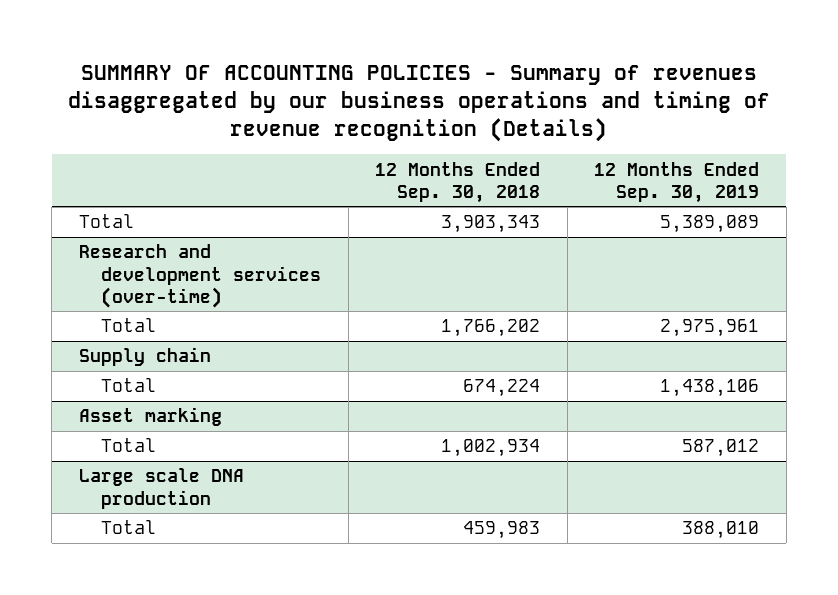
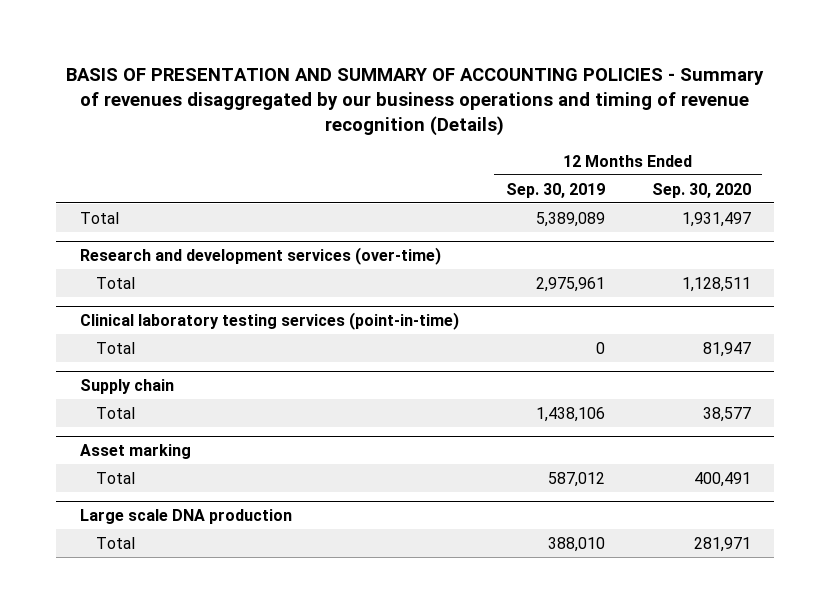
[67,64,770,143] SUMMARY OF ACCOUNTING POLICIES - Summary of revenues disaggregated by our business operations and timing of revenue recognition (Details) -> [66,68,765,137] BASIS OF PRESENTATION AND SUMMARY OF ACCOUNTING POLICIES - Summary of revenues disaggregated by our business operations and timing of revenue recognition (Details)
[375,161,541,203] 12 Months Ended Sep. 30, 2018 -> none
none -> [651,182,751,198] Sep. 30, 2020
none -> [79,312,459,331] Clinical laboratory testing services (point-in-time)
none -> [96,341,136,354] Total

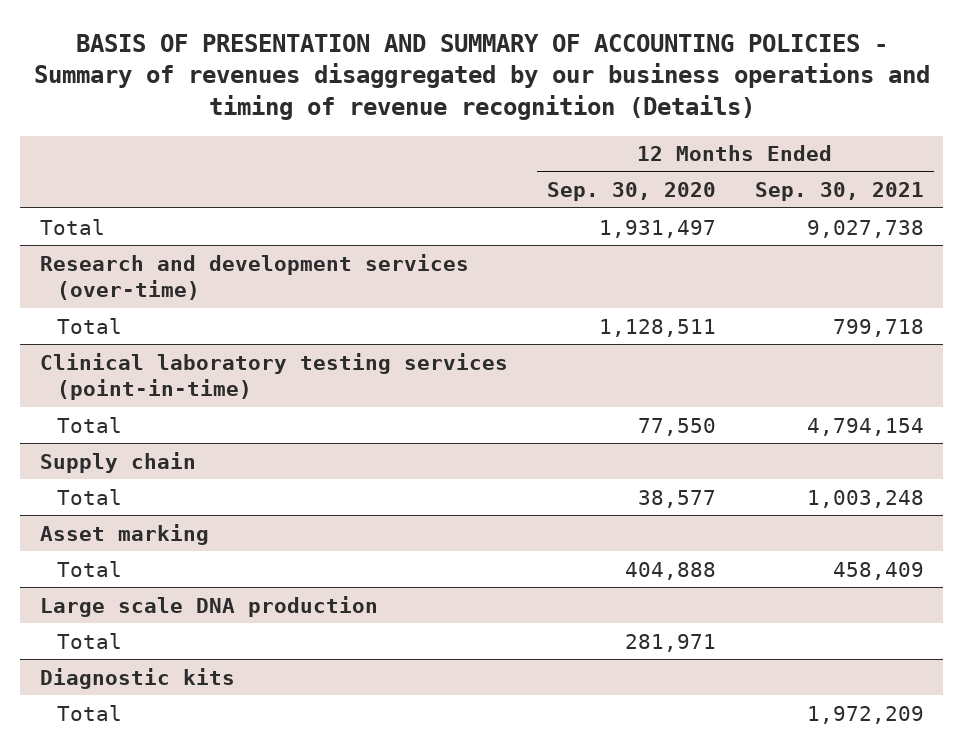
[505,182,605,198] Sep. 30, 2019 -> none
none -> [754,182,924,202] Sep. 30, 2021
[702,341,751,357] 81,947 -> [637,417,716,436] 77,550
[693,471,751,487] 400,491 -> [624,561,716,580] 404,888
none -> [39,667,235,689] Diagnostic kits
none -> [56,704,122,721] Total

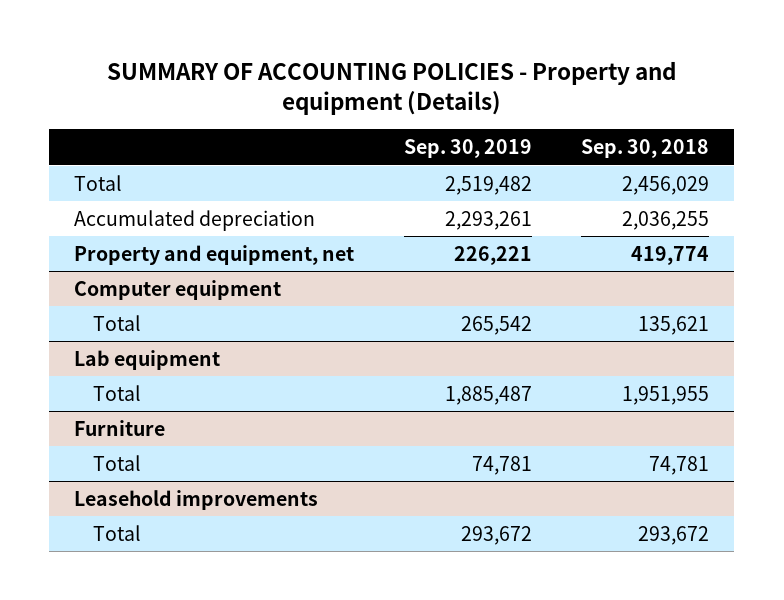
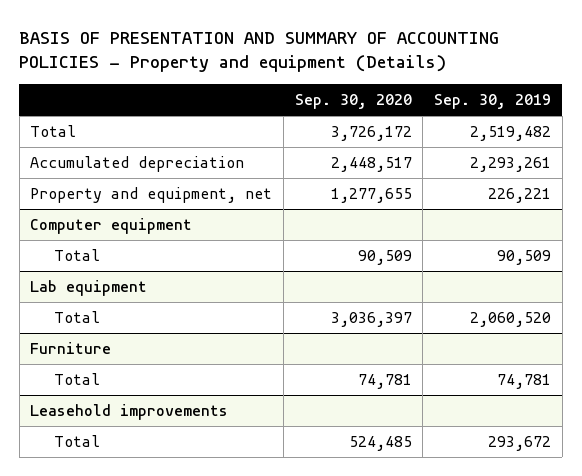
[106,60,676,115] SUMMARY OF ACCOUNTING POLICIES - Property and equipment (Details) -> [19,31,500,73] BASIS OF PRESENTATION AND SUMMARY OF ACCOUNTING POLICIES - Property and equipment (Details)
[581,138,710,158] Sep. 30, 2018 -> none
none -> [294,94,412,110] Sep. 30, 2020
[460,315,532,335] 265,542 -> [497,250,552,266] 90,509
[444,385,532,405] 1,885,487 -> [470,312,552,328] 2,060,520

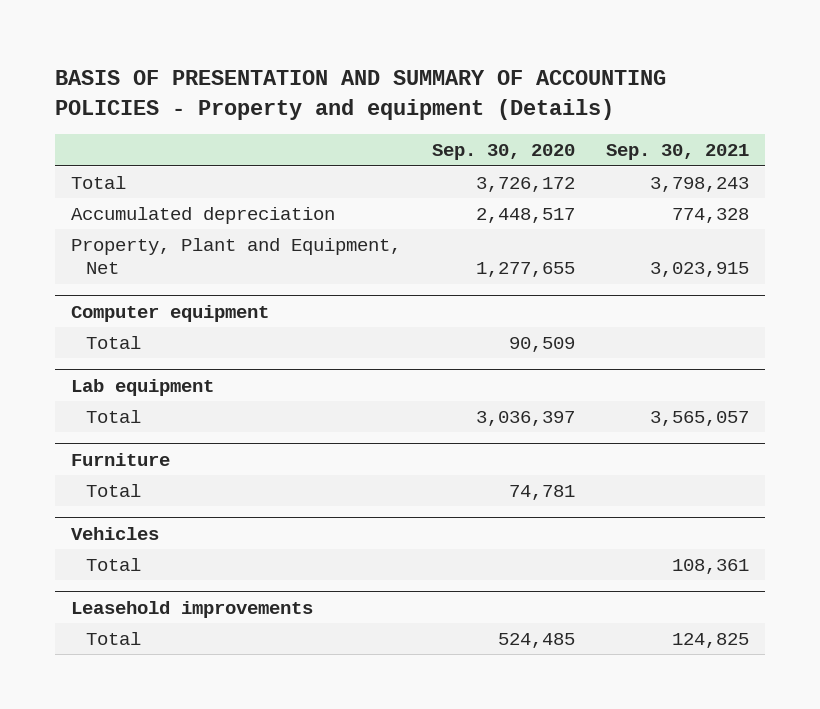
[434,94,552,110] Sep. 30, 2019 -> none
none -> [606,144,750,161] Sep. 30, 2021
[30,187,273,204] Property and equipment, net -> [70,237,401,275] Property, Plant and Equipment, Net
none -> [70,526,159,540] Vehicles
none -> [85,557,141,571] Total

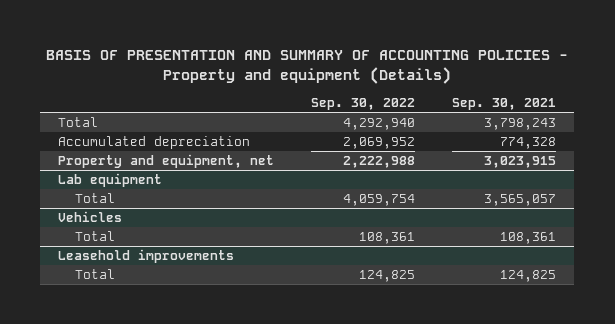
[432,144,576,161] Sep. 30, 2020 -> none
none -> [311,98,416,111] Sep. 30, 2022
[70,304,269,322] Computer equipment -> none
[85,335,141,349] Total -> none
[70,237,401,275] Property, Plant and Equipment, Net -> [58,153,275,168] Property and equipment, net
[70,452,170,466] Furniture -> none
[85,483,141,497] Total -> none

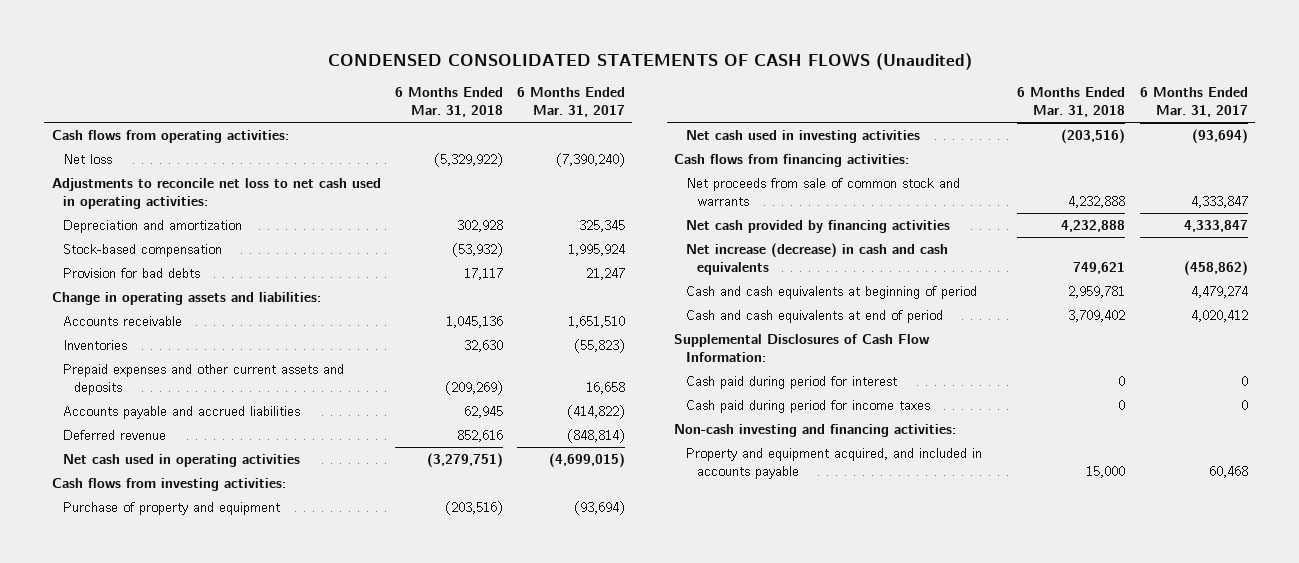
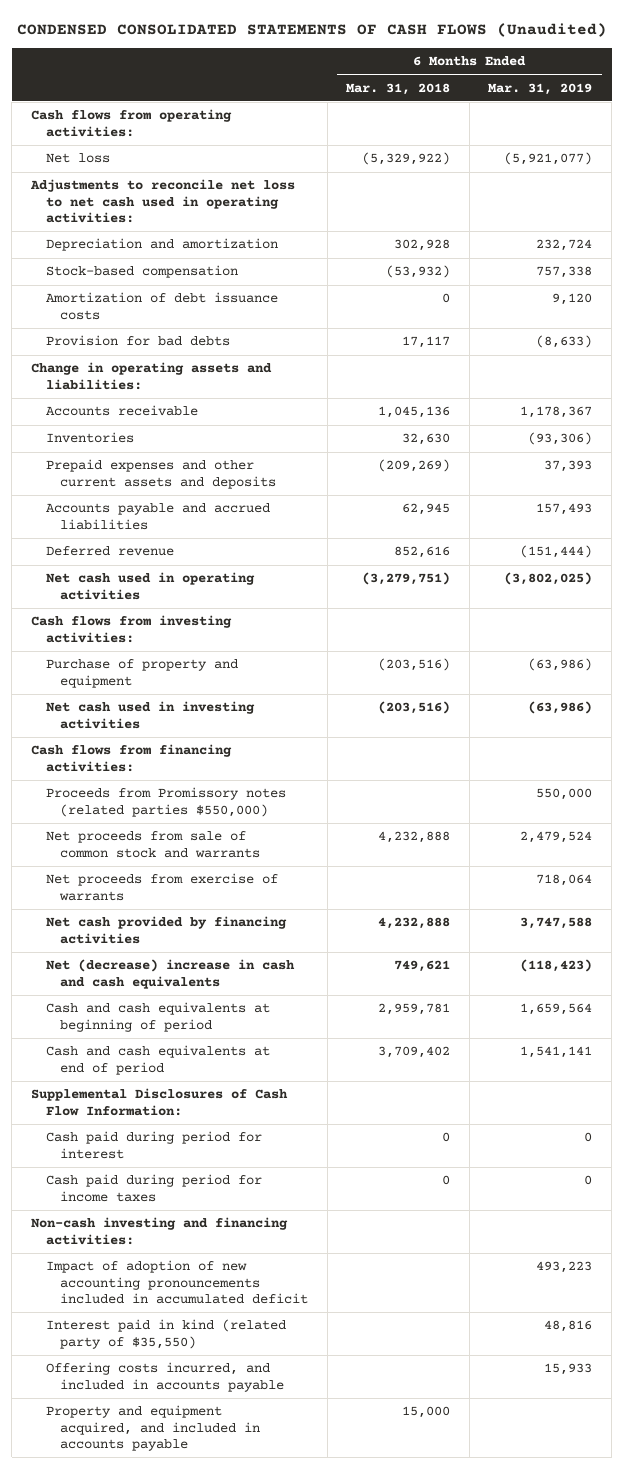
[516,87,625,118] 6 Months Ended Mar. 31, 2017 -> none
none -> [488,82,593,95] Mar. 31, 2019
none -> [45,292,278,320] Amortization of debt issuance costs
none -> [45,787,286,817] Proceeds from Promissory notes (related parties $550,000)
none -> [45,873,278,901] Net proceeds from exercise of warrants
[685,242,948,275] Net increase (decrease) in cash and cash equivalents -> [45,959,295,989] Net (decrease) increase in cash and cash equivalents
none -> [45,1260,309,1305] Impact of adoption of new accounting pronouncements included in accumulated deficit
none -> [45,1319,286,1349] Interest paid in kind (related party of $35,550)
none -> [45,1362,285,1392] Offering costs incurred, and included in accounts payable

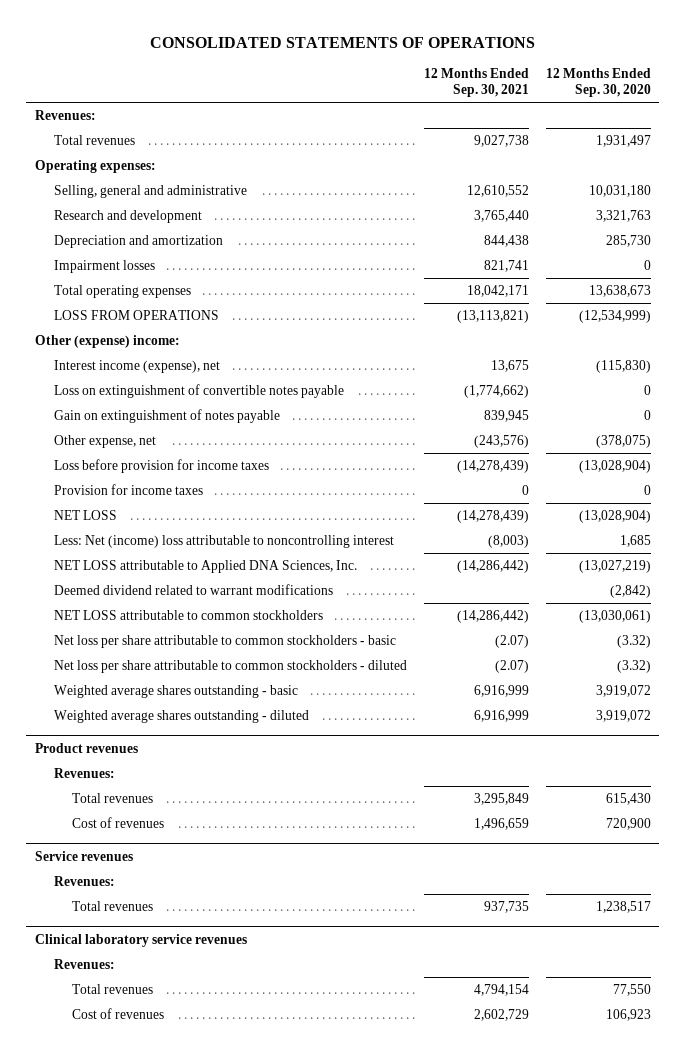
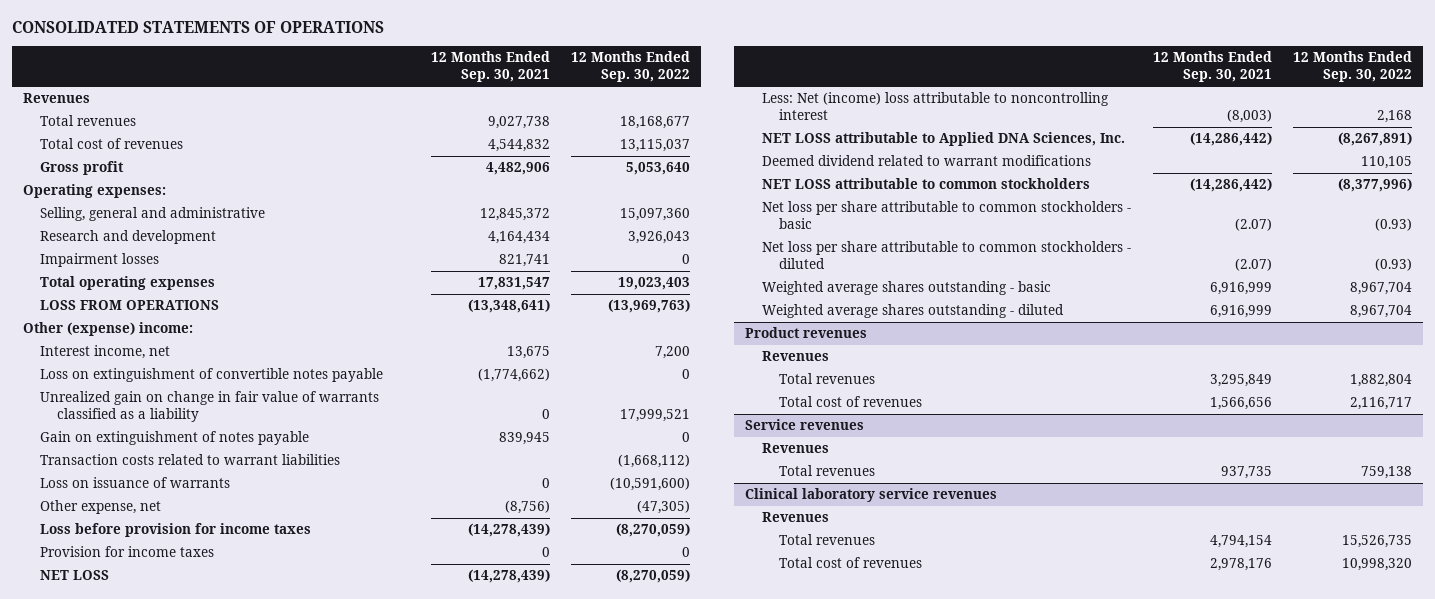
[545,68,651,98] 12 Months Ended Sep. 30, 2020 -> none
none -> [571,51,691,83] 12 Months Ended Sep. 30, 2022
[34,109,96,120] Revenues: -> [22,93,90,104] Revenues
none -> [39,138,183,150] Total cost of revenues
none -> [39,161,124,176] Gross profit
[53,234,223,248] Depreciation and amortization -> none
[466,184,529,197] 12,610,552 -> [479,208,550,222] 12,845,372
[473,209,529,222] 3,765,440 -> [487,231,550,245] 4,164,434
[466,284,529,297] 18,042,171 -> [477,277,550,291] 17,831,547
[456,309,529,323] (13,113,821) -> [467,299,550,314] (13,348,641)
[53,359,220,373] Interest income (expense), net -> [39,345,170,360] Interest income, net
none -> [39,391,379,423] Unrealized gain on change in fair value of warrants classified as a liability
none -> [39,454,340,466] Transaction costs related to warrant liabilities
none -> [39,477,230,489] Loss on issuance of warrants
[473,434,529,448] (243,576) -> [504,500,550,515] (8,756)
[53,767,115,778] Revenues: -> [762,351,830,362] Revenues
[72,816,165,828] Cost of revenues -> [779,396,923,408] Total cost of revenues
[473,817,529,830] 1,496,659 -> [1209,397,1272,411] 1,566,656
[53,875,115,886] Revenues: -> [762,443,830,454] Revenues
[53,958,115,969] Revenues: -> [762,512,830,523] Revenues
[72,1007,165,1019] Cost of revenues -> [779,557,923,569] Total cost of revenues
[473,1008,529,1021] 2,602,729 -> [1209,558,1272,572] 2,978,176

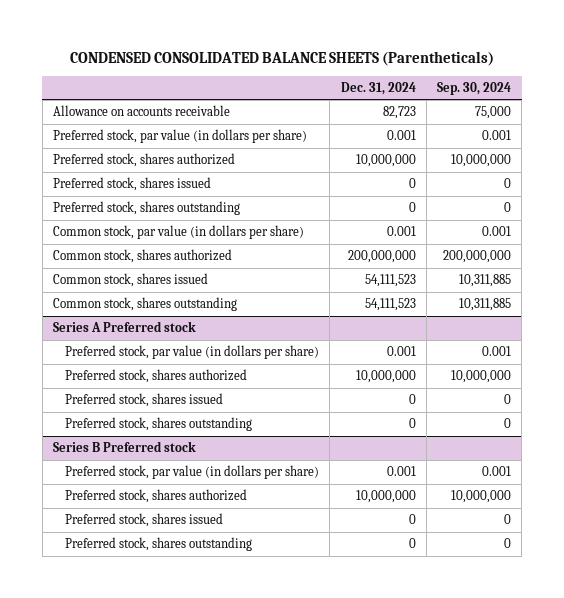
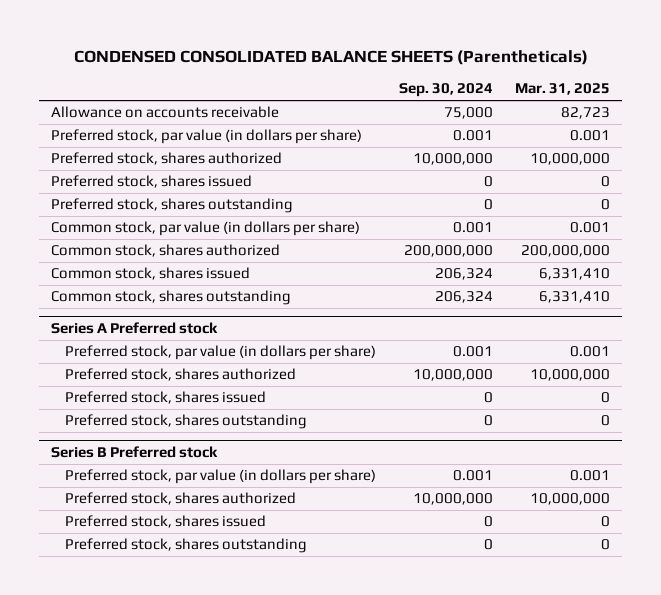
[340,81,416,95] Dec. 31, 2024 -> none
none -> [515,83,611,96] Mar. 31, 2025
[459,274,512,288] 10,311,885 -> [434,268,493,281] 206,324
[459,298,512,312] 10,311,885 -> [434,291,493,304] 206,324

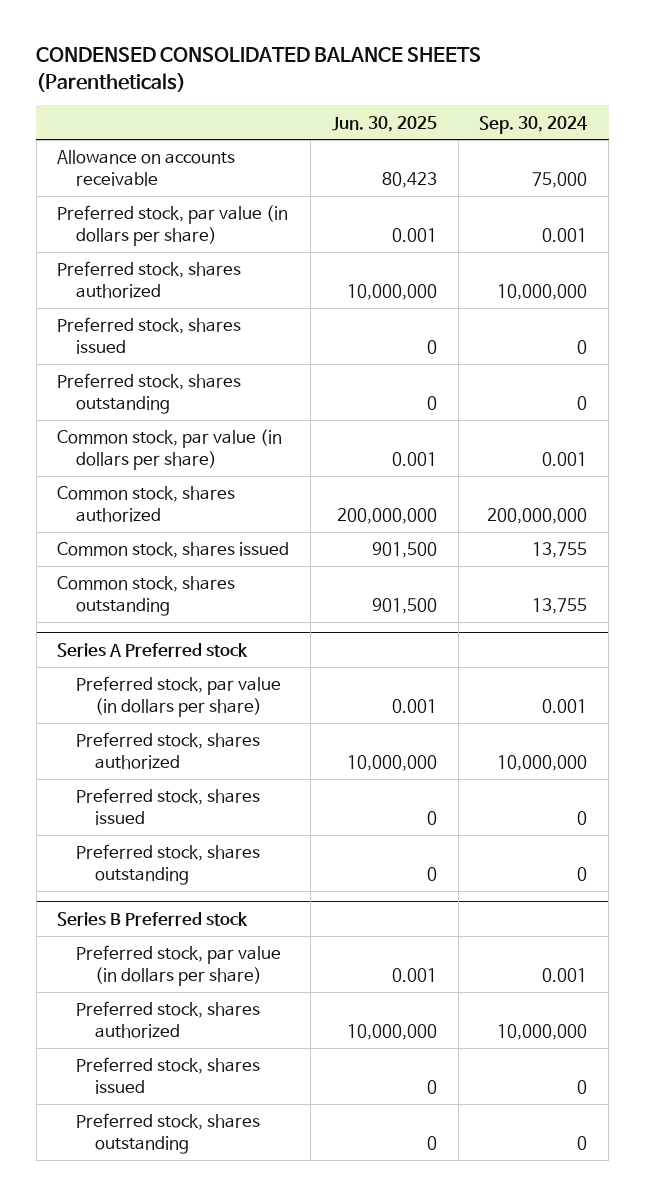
[515,83,611,96] Mar. 31, 2025 -> none
none -> [331,115,437,132] Jun. 30, 2025
[434,268,493,281] 206,324 -> [532,542,588,559] 13,755
[434,291,493,304] 206,324 -> [532,597,588,614] 13,755

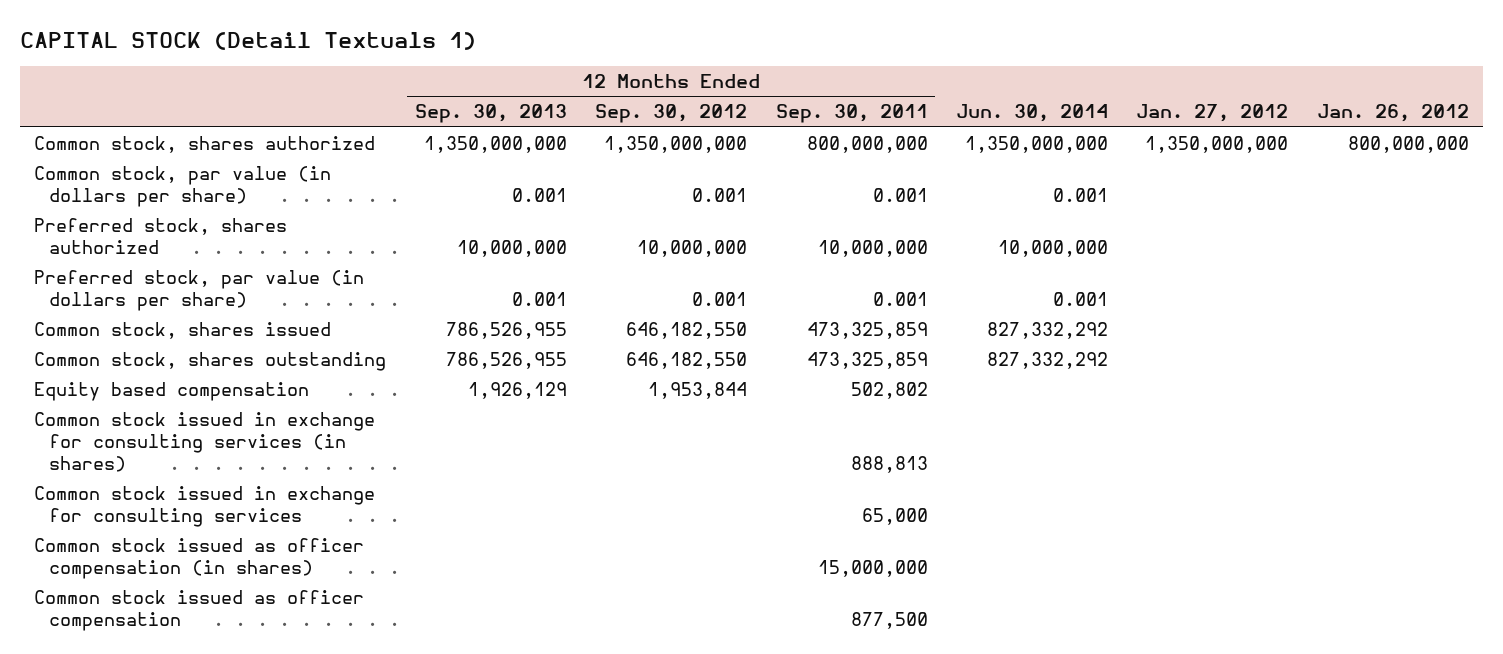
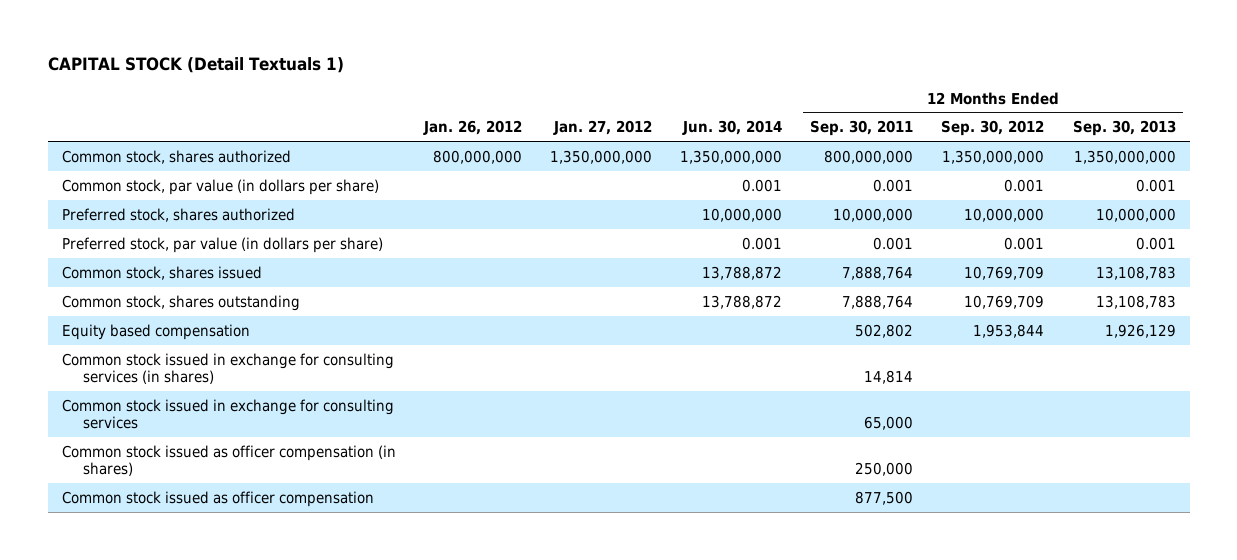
[445,322,567,340] 786,526,955 -> [1095,265,1176,280] 13,108,783
[626,322,748,340] 646,182,550 -> [964,265,1045,280] 10,769,709
[806,322,928,340] 473,325,859 -> [842,265,914,280] 7,888,764
[986,322,1108,340] 827,332,292 -> [702,265,783,280] 13,788,872
[445,352,567,370] 786,526,955 -> [1095,294,1176,309] 13,108,783
[626,352,748,370] 646,182,550 -> [964,294,1045,309] 10,769,709
[806,352,928,370] 473,325,859 -> [842,294,914,309] 7,888,764
[986,352,1108,370] 827,332,292 -> [702,294,783,309] 13,788,872
[850,455,928,473] 888,813 -> [864,369,914,384] 14,814
[817,559,928,577] 15,000,000 -> [855,461,914,476] 250,000

